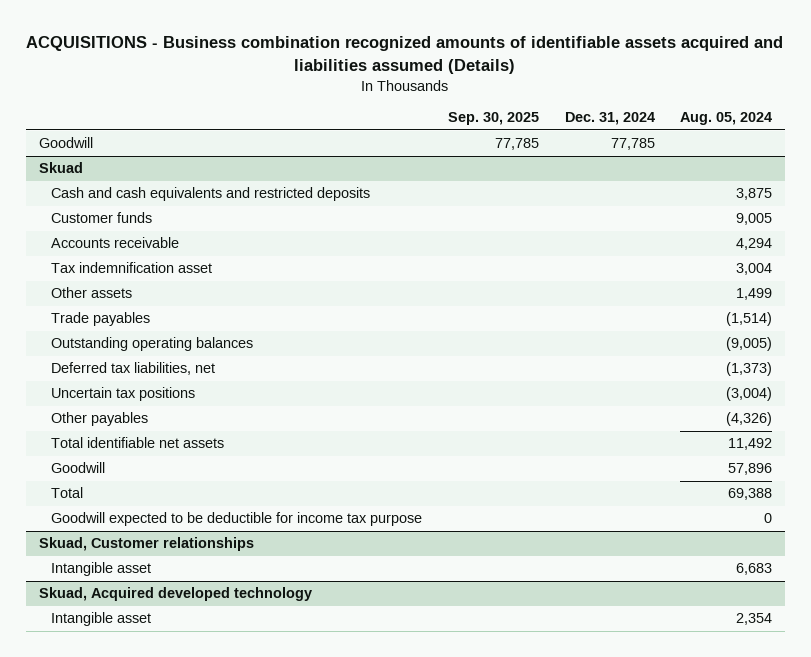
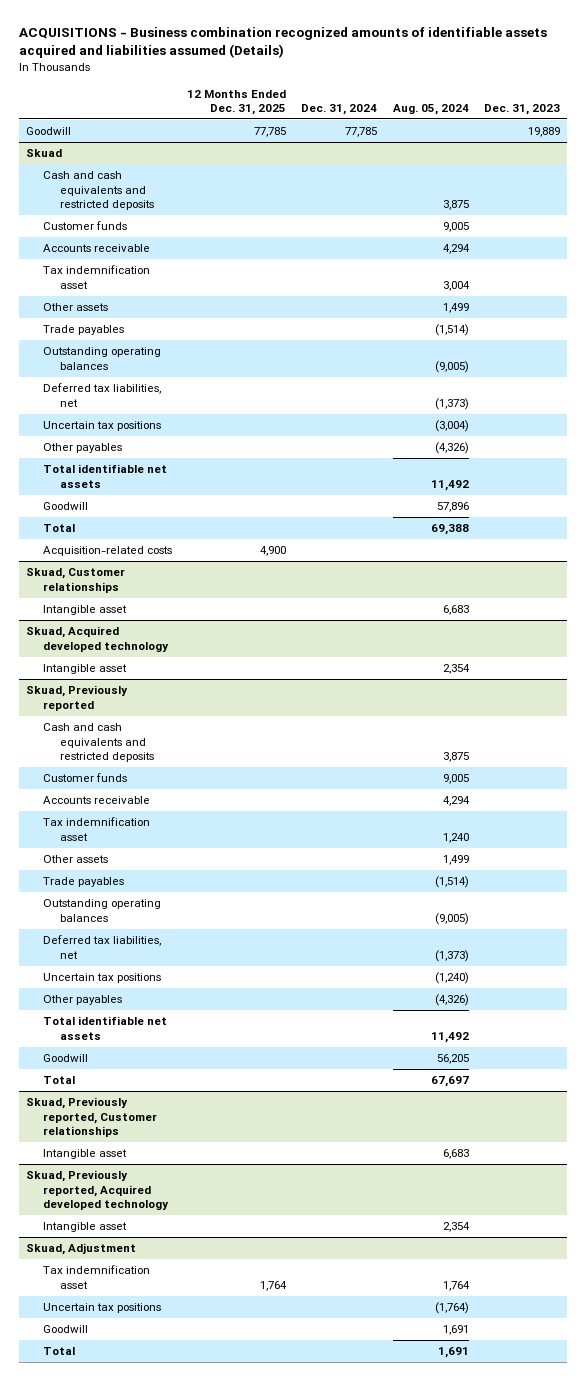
[447,112,539,126] Sep. 30, 2025 -> none
none -> [187,89,287,115] 12 Months Ended Dec. 31, 2025
none -> [483,103,560,115] Dec. 31, 2023
[51,512,423,527] Goodwill expected to be deductible for income tax purpose -> none
none -> [43,546,173,557] Acquisition-related costs
none -> [26,685,129,711] Skuad, Previously reported
none -> [43,723,155,762] Cash and cash equivalents and restricted deposits
none -> [43,773,128,783] Customer funds
none -> [43,796,151,805] Accounts receivable
none -> [43,817,151,841] Tax indemnification asset
none -> [43,855,109,864] Other assets
none -> [43,877,125,888] Trade payables
none -> [43,899,162,922] Outstanding operating balances
none -> [43,935,162,959] Deferred tax liabilities, net
none -> [43,973,162,984] Uncertain tax positions
none -> [43,995,123,1006] Other payables
none -> [43,1016,168,1040] Total identifiable net assets
none -> [43,1054,89,1063] Goodwill
none -> [43,1076,76,1085] Total
none -> [26,1097,158,1137] Skuad, Previously reported, Customer relationships
none -> [43,1149,128,1160] Intangible asset
none -> [26,1170,170,1210] Skuad, Previously reported, Acquired developed technology
none -> [43,1222,128,1233] Intangible asset
none -> [26,1243,137,1256] Skuad, Adjustment
none -> [43,1265,151,1289] Tax indemnification asset
none -> [43,1303,162,1314] Uncertain tax positions
none -> [43,1325,89,1334] Goodwill
none -> [43,1347,76,1356] Total

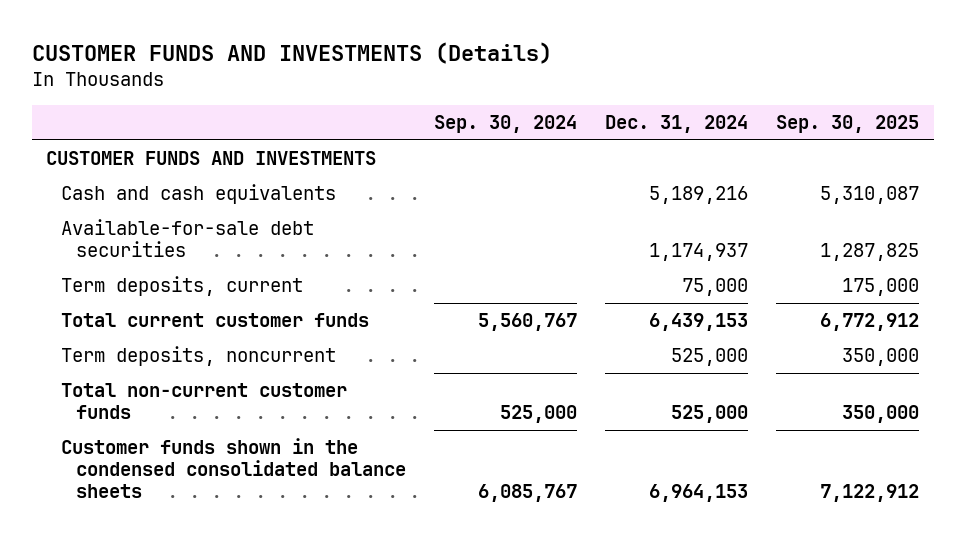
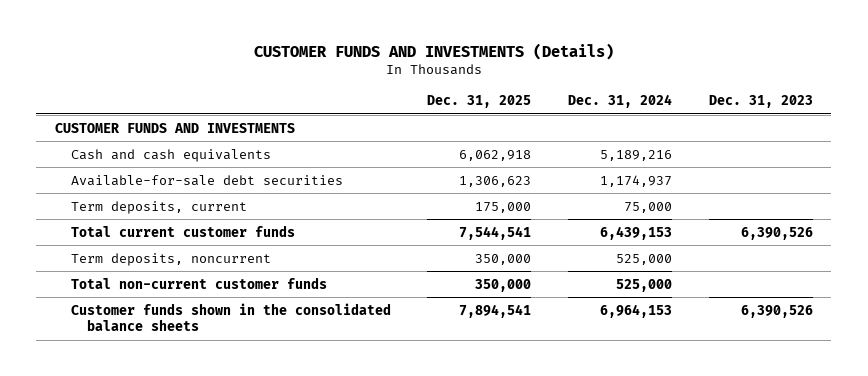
[434,115,578,134] Sep. 30, 2024 -> none
[776,115,920,134] Sep. 30, 2025 -> none
none -> [427,95,532,109] Dec. 31, 2025
none -> [709,95,814,109] Dec. 31, 2023
[60,438,407,499] Customer funds shown in the condensed consolidated balance sheets -> [70,302,391,332] Customer funds shown in the consolidated balance sheets

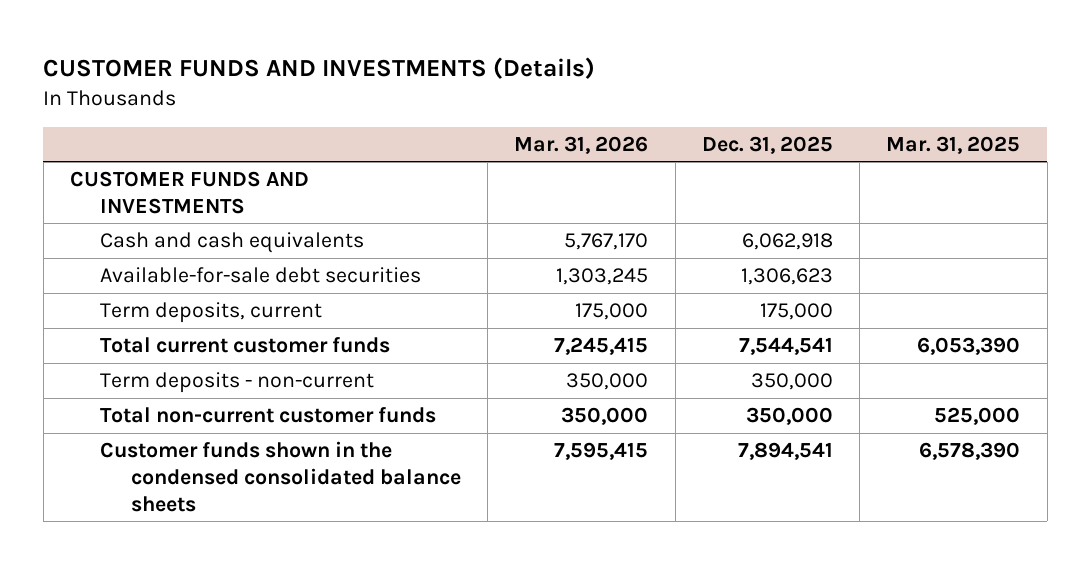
[568,94,673,109] Dec. 31, 2024 -> none
[709,95,814,109] Dec. 31, 2023 -> none
none -> [514,135,649,154] Mar. 31, 2026
none -> [886,135,1021,154] Mar. 31, 2025
[70,252,271,266] Term deposits, noncurrent -> [100,372,375,394] Term deposits - non-current
[70,302,391,332] Customer funds shown in the consolidated balance sheets -> [100,441,462,512] Customer funds shown in the condensed consolidated balance sheets

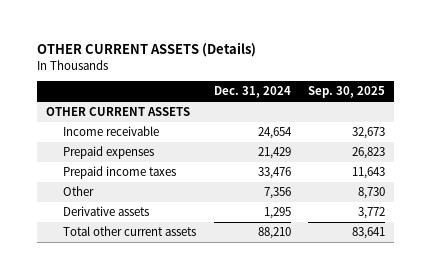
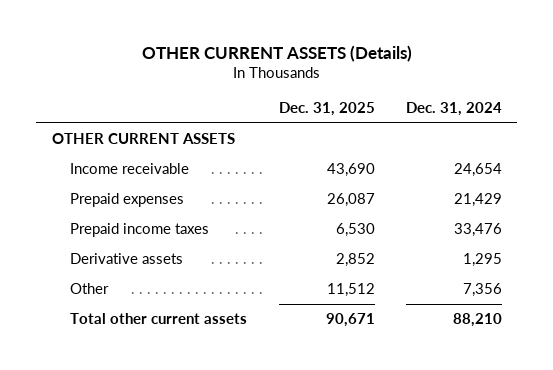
[308,86,386,99] Sep. 30, 2025 -> none
none -> [278,102,375,117] Dec. 31, 2025
[62,186,94,197] Other -> [70,283,110,295] Other

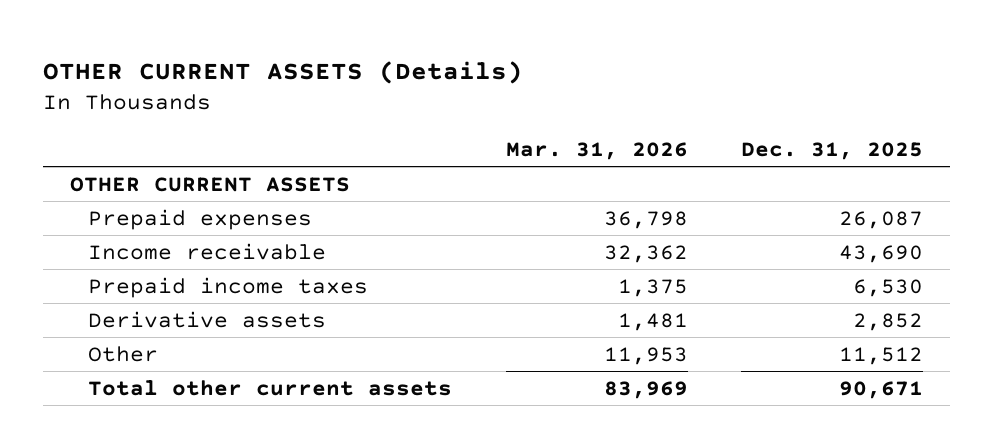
[405,102,502,117] Dec. 31, 2024 -> none
none -> [505,141,688,160] Mar. 31, 2026
[70,163,190,175] Income receivable -> [88,242,327,260] Income receivable

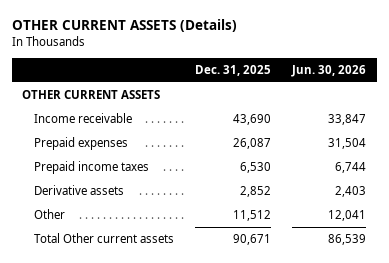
[505,141,688,160] Mar. 31, 2026 -> none
none -> [291,64,367,77] Jun. 30, 2026
[88,208,313,230] Prepaid expenses -> [33,137,128,151] Prepaid expenses
[88,379,453,396] Total other current assets -> [33,233,174,244] Total Other current assets

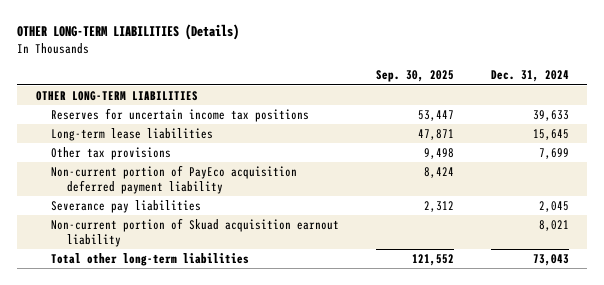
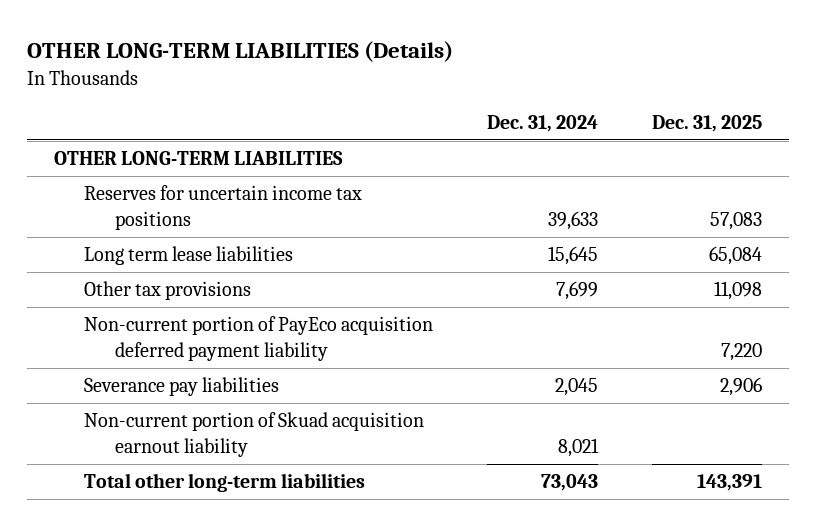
[376,70,455,83] Sep. 30, 2025 -> none
none -> [652,115,763,133] Dec. 31, 2025
[51,127,214,141] Long-term lease liabilities -> [84,246,294,266] Long term lease liabilities

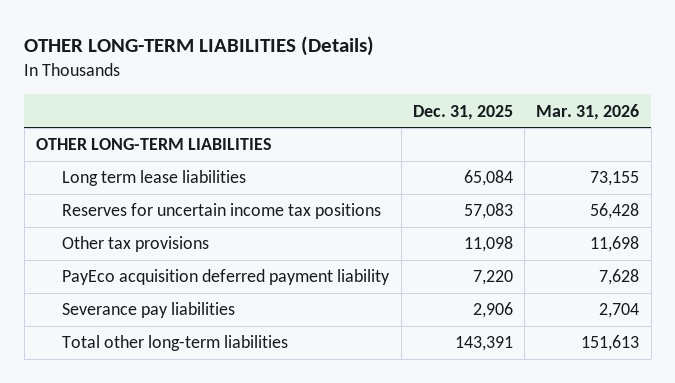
[487,115,599,133] Dec. 31, 2024 -> none
none -> [536,103,640,120] Mar. 31, 2026
[84,185,363,231] Reserves for uncertain income tax positions -> [62,203,382,220] Reserves for uncertain income tax positions
[84,316,434,362] Non-current portion of PayEco acquisition deferred payment liability -> [62,269,391,286] PayEco acquisition deferred payment liability
[84,412,425,458] Non-current portion of Skuad acquisition earnout liability -> none

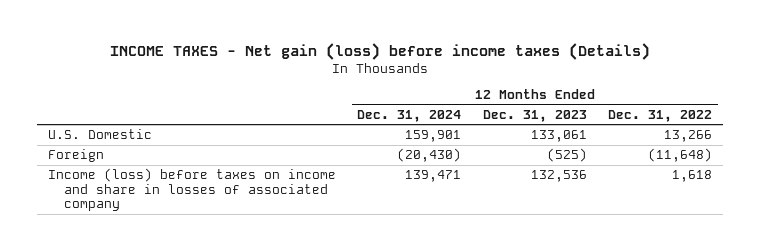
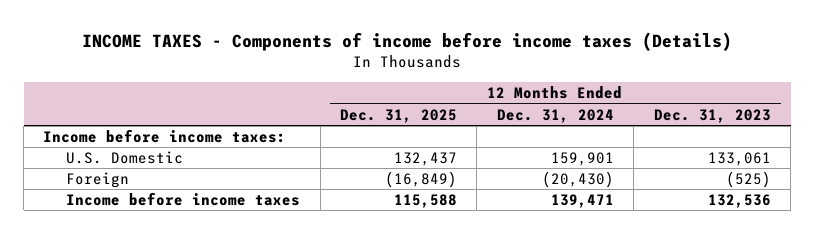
[109,42,650,60] INCOME TAXES - Net gain (loss) before income taxes (Details) -> [82,31,733,51] INCOME TAXES - Components of income before income taxes (Details)
[608,109,713,122] Dec. 31, 2022 -> none
none -> [340,108,458,123] Dec. 31, 2025
none -> [43,128,287,143] Income before income taxes:
[47,168,336,212] Income (loss) before taxes on income and share in losses of associated company -> [66,191,301,206] Income before income taxes

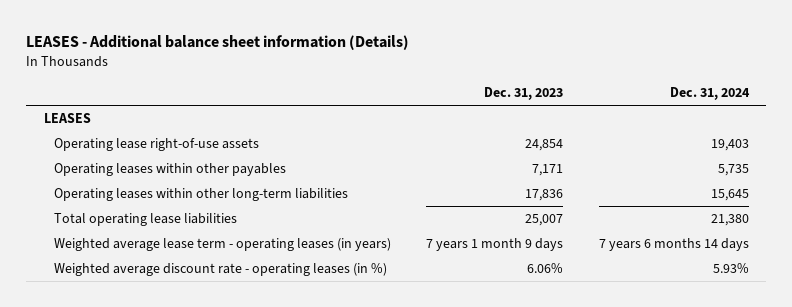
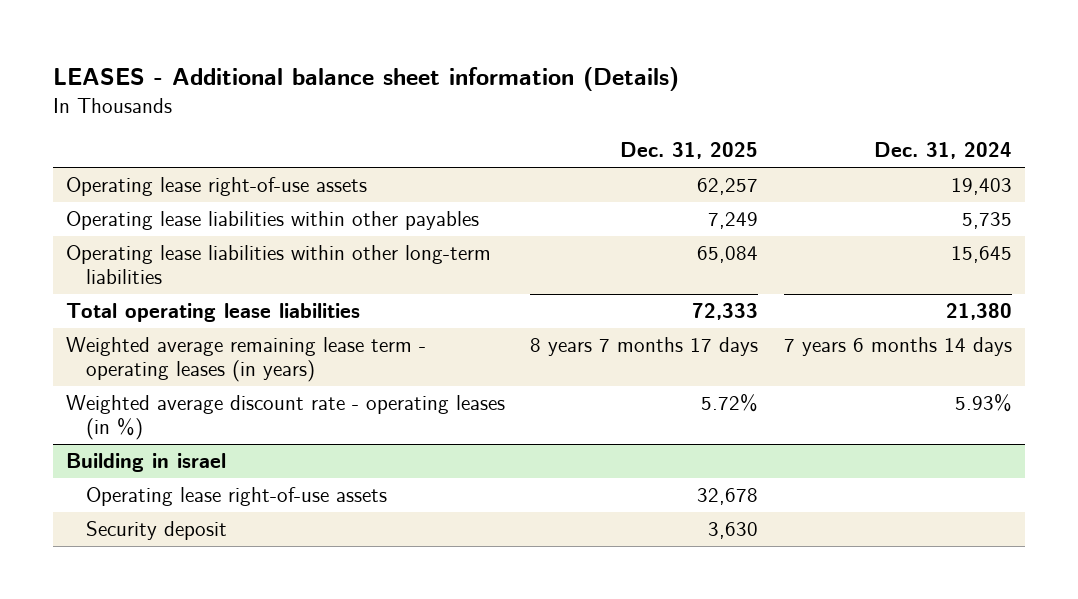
[484,87,564,101] Dec. 31, 2023 -> none
none -> [620,142,759,160] Dec. 31, 2025
[43,113,91,124] LEASES -> none
[53,163,286,177] Operating leases within other payables -> [65,211,479,231] Operating lease liabilities within other payables
[53,188,348,202] Operating leases within other long-term liabilities -> [65,245,491,285] Operating lease liabilities within other long-term liabilities
[53,238,391,252] Weighted average lease term - operating leases (in years) -> [65,337,426,383] Weighted average remaining lease term - operating leases (in years)
none -> [65,453,226,473] Building in israel
none -> [85,487,387,507] Operating lease right-of-use assets
none -> [85,521,227,541] Security deposit

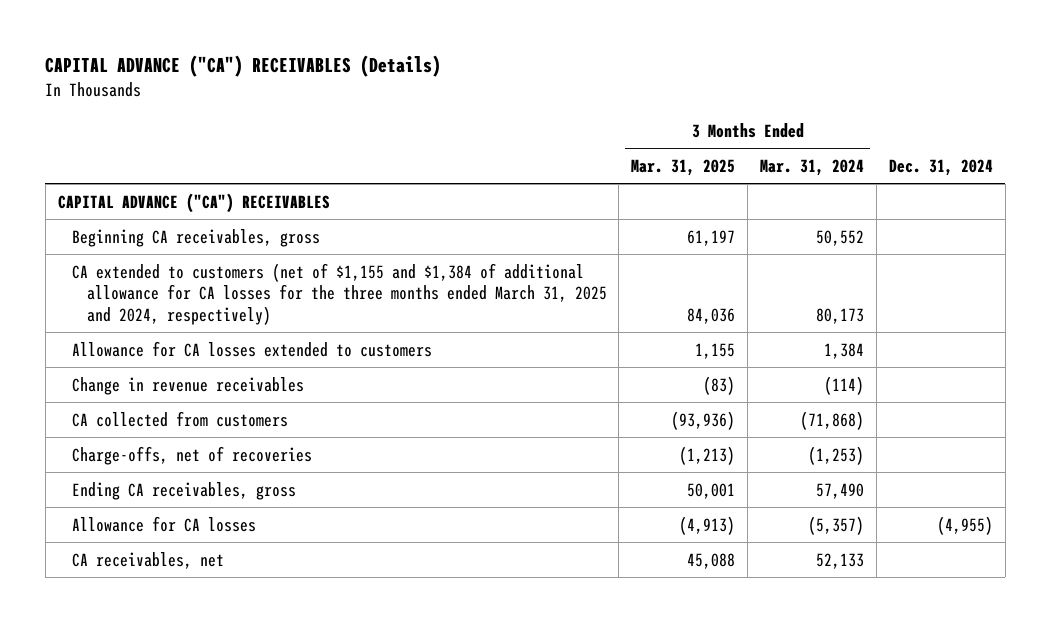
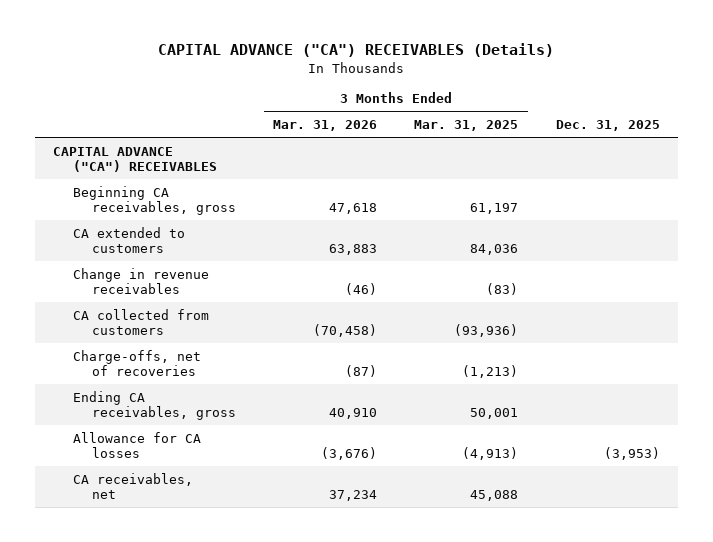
[760,158,865,176] Mar. 31, 2024 -> none
[888,158,993,176] Dec. 31, 2024 -> none
none -> [273,120,378,132] Mar. 31, 2026
none -> [555,120,660,132] Dec. 31, 2025
[72,340,433,357] Allowance for CA losses extended to customers -> none
[72,262,607,326] CA extended to customers (net of $1,155 and $1,384 of additional allowance for CA losses for the three months ended March 31, 2025 and 2024, respectively) -> [72,226,185,254] CA extended to customers

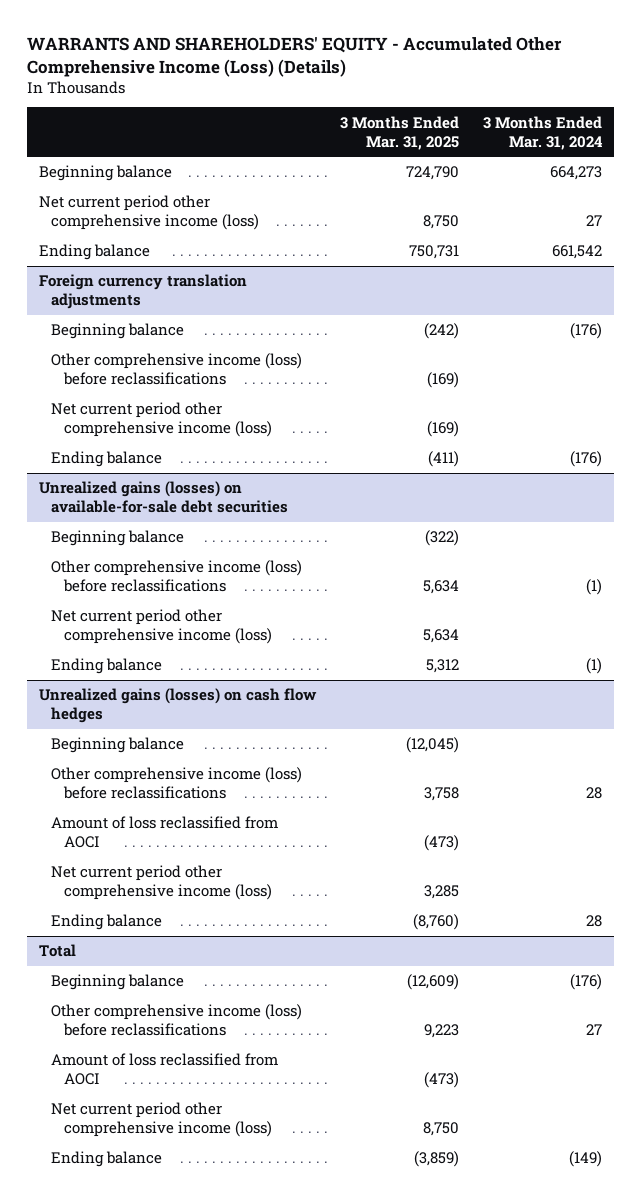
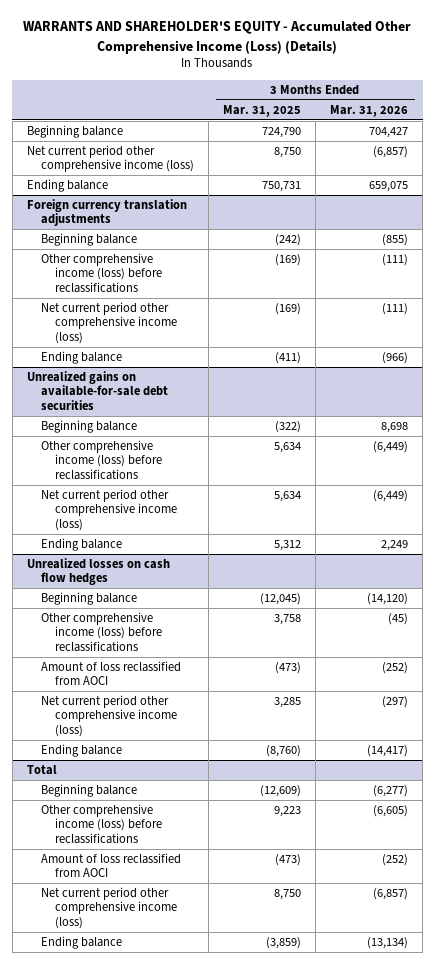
[26,36,562,77] WARRANTS AND SHAREHOLDERS' EQUITY - Accumulated Other Comprehensive Income (Loss) (Details) -> [23,21,412,54] WARRANTS AND SHAREHOLDER'S EQUITY - Accumulated Other Comprehensive Income (Loss) (Details)
[482,115,603,150] 3 Months Ended Mar. 31, 2024 -> none
none -> [329,104,408,117] Mar. 31, 2026
[38,481,289,514] Unrealized gains (losses) on available-for-sale debt securities -> [26,371,168,410] Unrealized gains on available-for-sale debt securities
[38,688,317,724] Unrealized gains (losses) on cash flow hedges -> [26,558,170,586] Unrealized losses on cash flow hedges

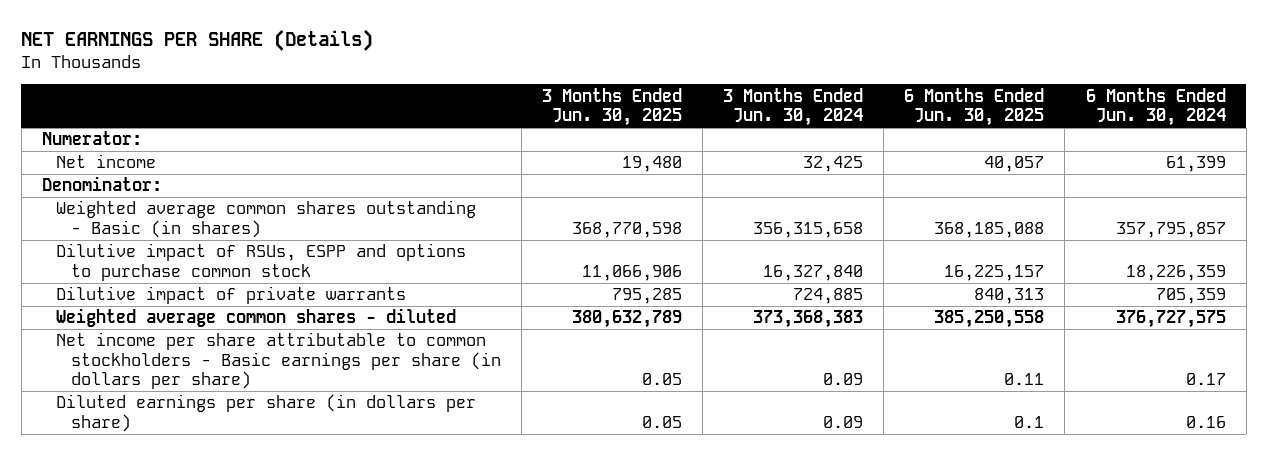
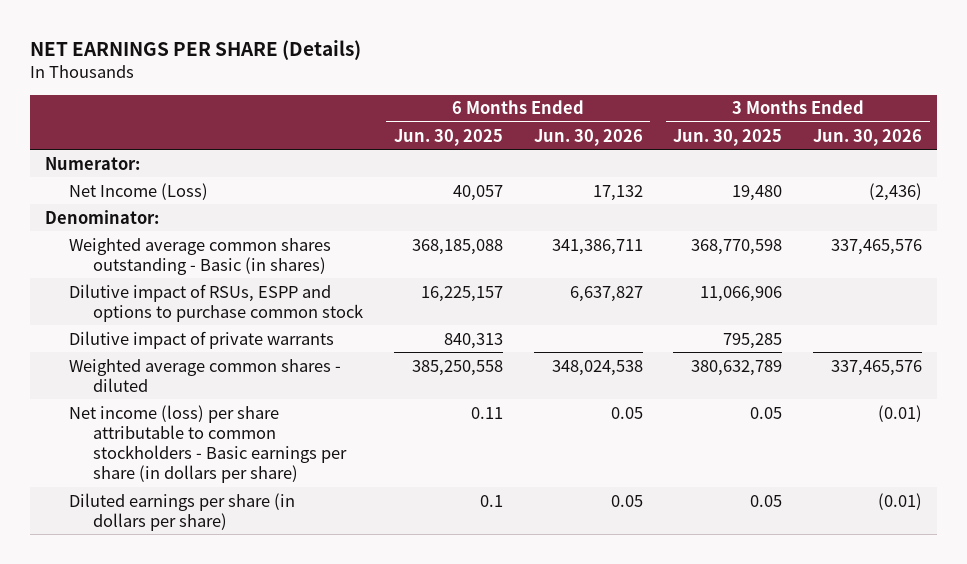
[723,87,864,127] 3 Months Ended Jun. 30, 2024 -> none
[1085,87,1226,127] 6 Months Ended Jun. 30, 2024 -> none
none -> [533,128,643,146] Jun. 30, 2026
none -> [812,128,922,146] Jun. 30, 2026
[56,154,157,169] Net income -> [69,182,209,200] Net Income (Loss)
[56,332,501,389] Net income per share attributable to common stockholders - Basic earnings per share (in dollars per share) -> [69,404,348,484] Net income (loss) per share attributable to common stockholders - Basic earnings per share (in dollars per share)

